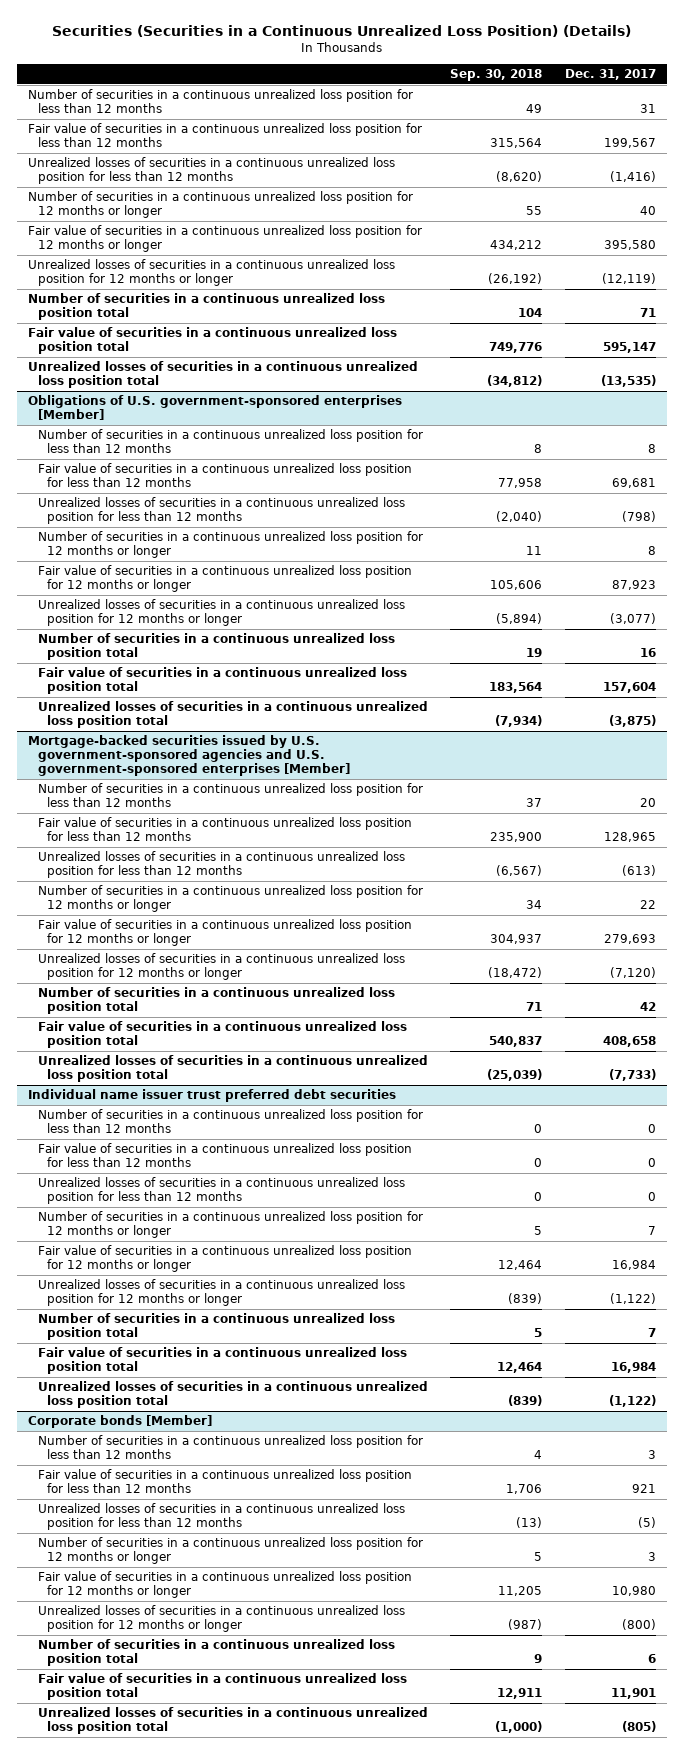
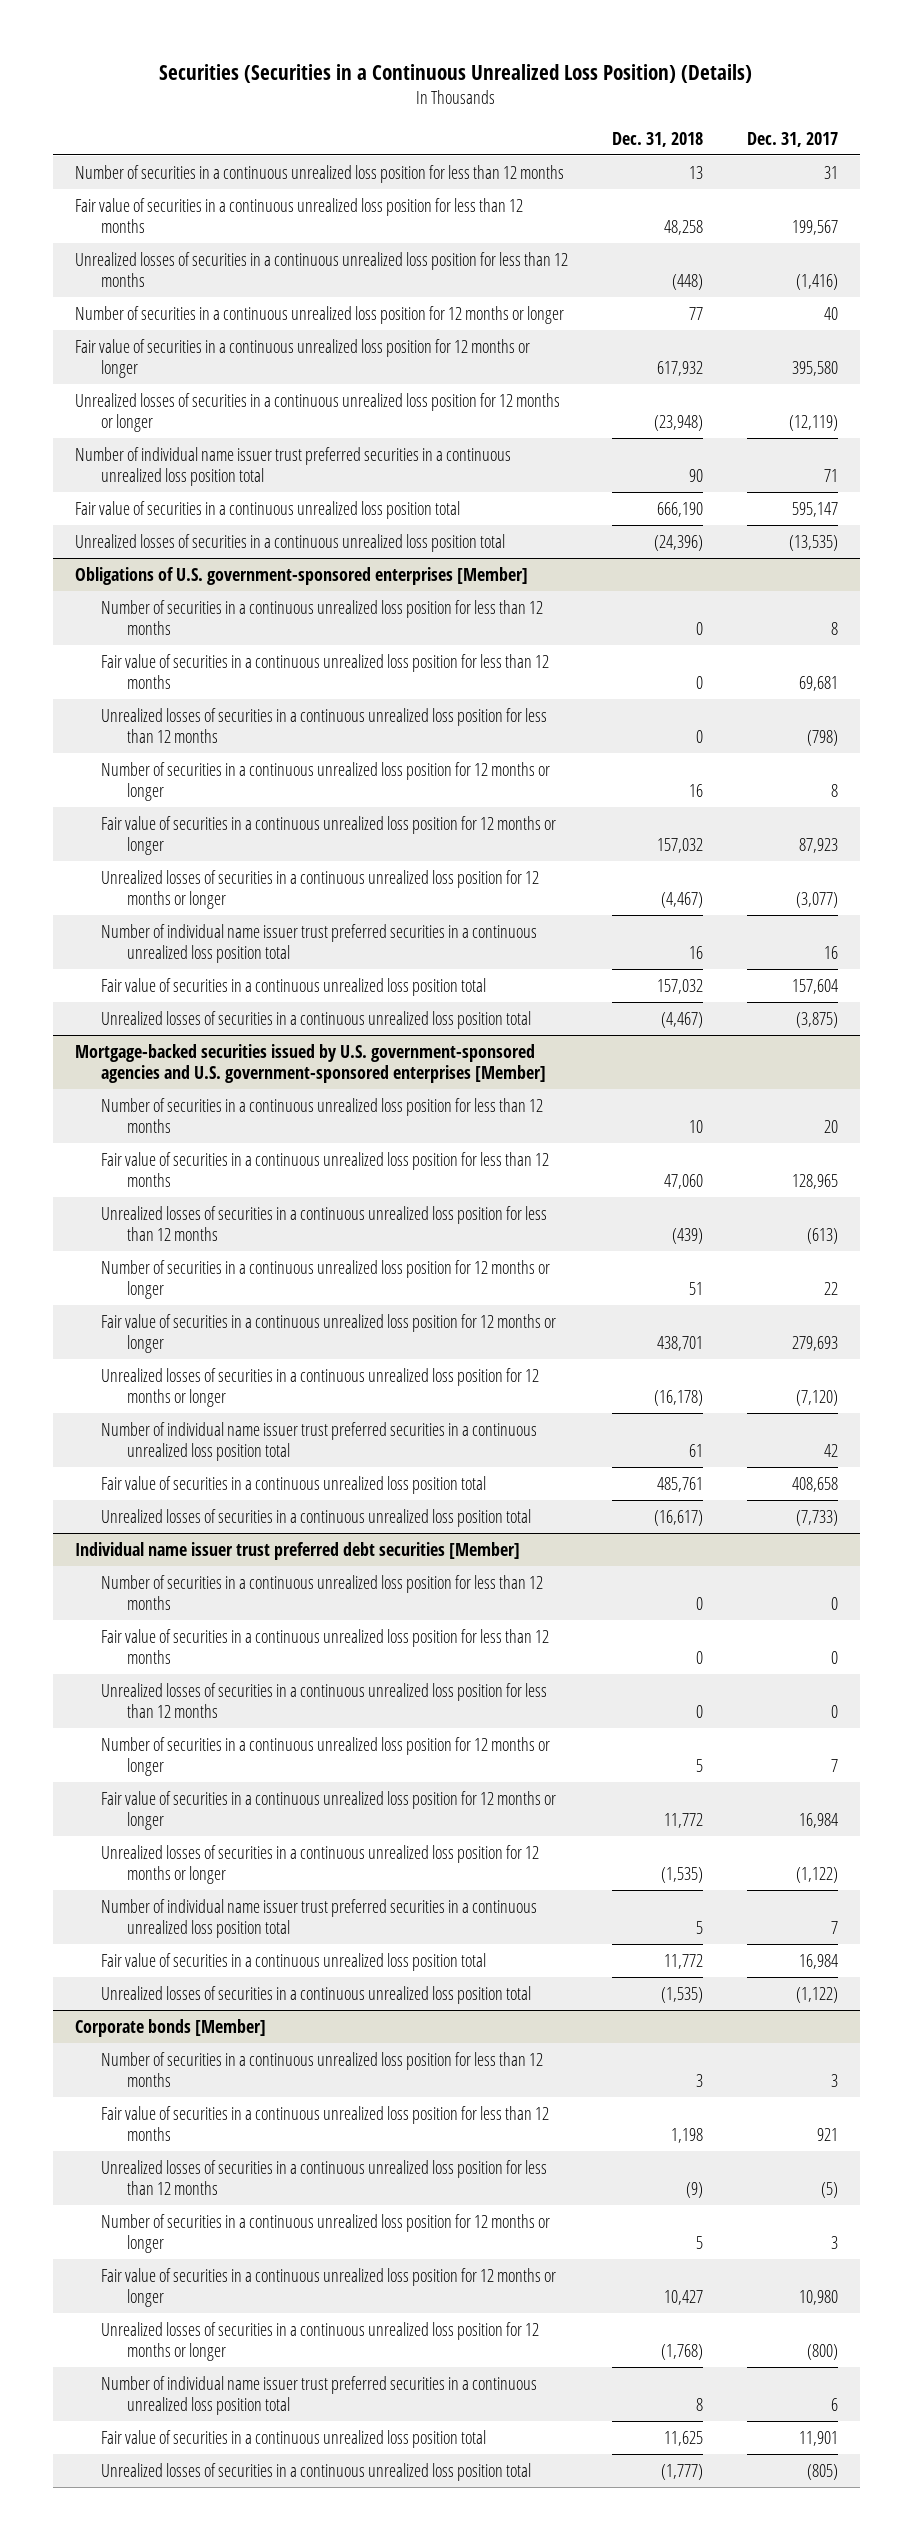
[450,69,543,82] Sep. 30, 2018 -> none
none -> [611,131,703,147] Dec. 31, 2018
[27,293,385,321] Number of securities in a continuous unrealized loss position total -> [74,446,511,486] Number of individual name issuer trust preferred securities in a continuous unrealized loss position total
[37,633,395,661] Number of securities in a continuous unrealized loss position total -> [101,923,538,963] Number of individual name issuer trust preferred securities in a continuous unrealized loss position total
[37,987,395,1015] Number of securities in a continuous unrealized loss position total -> [101,1421,538,1461] Number of individual name issuer trust preferred securities in a continuous unrealized loss position total
[27,1089,396,1103] Individual name issuer trust preferred debt securities -> [74,1541,520,1560] Individual name issuer trust preferred debt securities [Member]
[37,1313,395,1341] Number of securities in a continuous unrealized loss position total -> [101,1898,538,1938] Number of individual name issuer trust preferred securities in a continuous unrealized loss position total
[37,1639,395,1667] Number of securities in a continuous unrealized loss position total -> [101,2375,538,2415] Number of individual name issuer trust preferred securities in a continuous unrealized loss position total

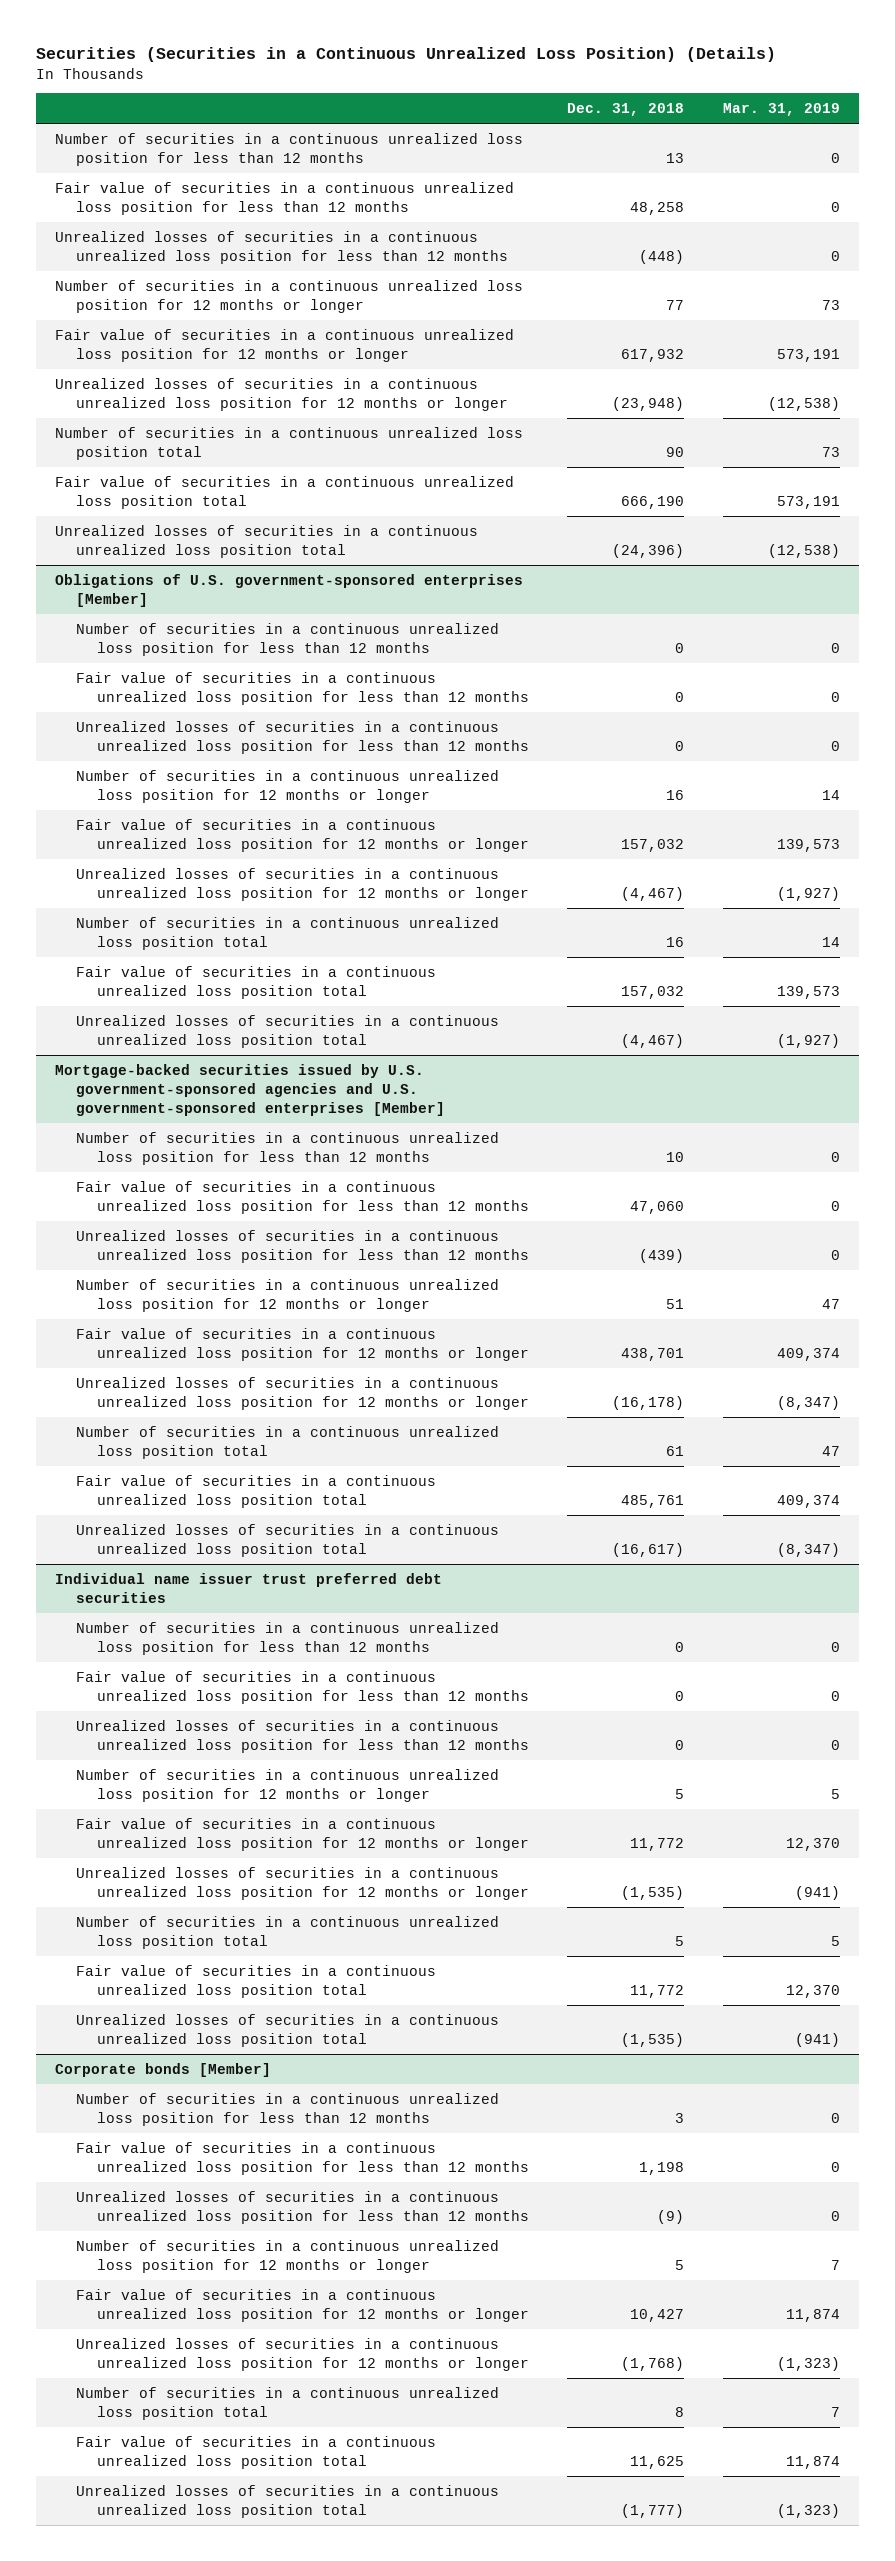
[746,131,838,147] Dec. 31, 2017 -> none
none -> [722,103,840,117] Mar. 31, 2019
[74,446,511,486] Number of individual name issuer trust preferred securities in a continuous unrealized loss position total -> [55,426,524,460] Number of securities in a continuous unrealized loss position total
[101,923,538,963] Number of individual name issuer trust preferred securities in a continuous unrealized loss position total -> [76,916,500,950] Number of securities in a continuous unrealized loss position total
[101,1421,538,1461] Number of individual name issuer trust preferred securities in a continuous unrealized loss position total -> [76,1425,500,1459] Number of securities in a continuous unrealized loss position total
[74,1541,520,1560] Individual name issuer trust preferred debt securities [Member] -> [55,1572,443,1603] Individual name issuer trust preferred debt securities
[101,1898,538,1938] Number of individual name issuer trust preferred securities in a continuous unrealized loss position total -> [76,1915,500,1949] Number of securities in a continuous unrealized loss position total
[101,2375,538,2415] Number of individual name issuer trust preferred securities in a continuous unrealized loss position total -> [76,2386,500,2420] Number of securities in a continuous unrealized loss position total

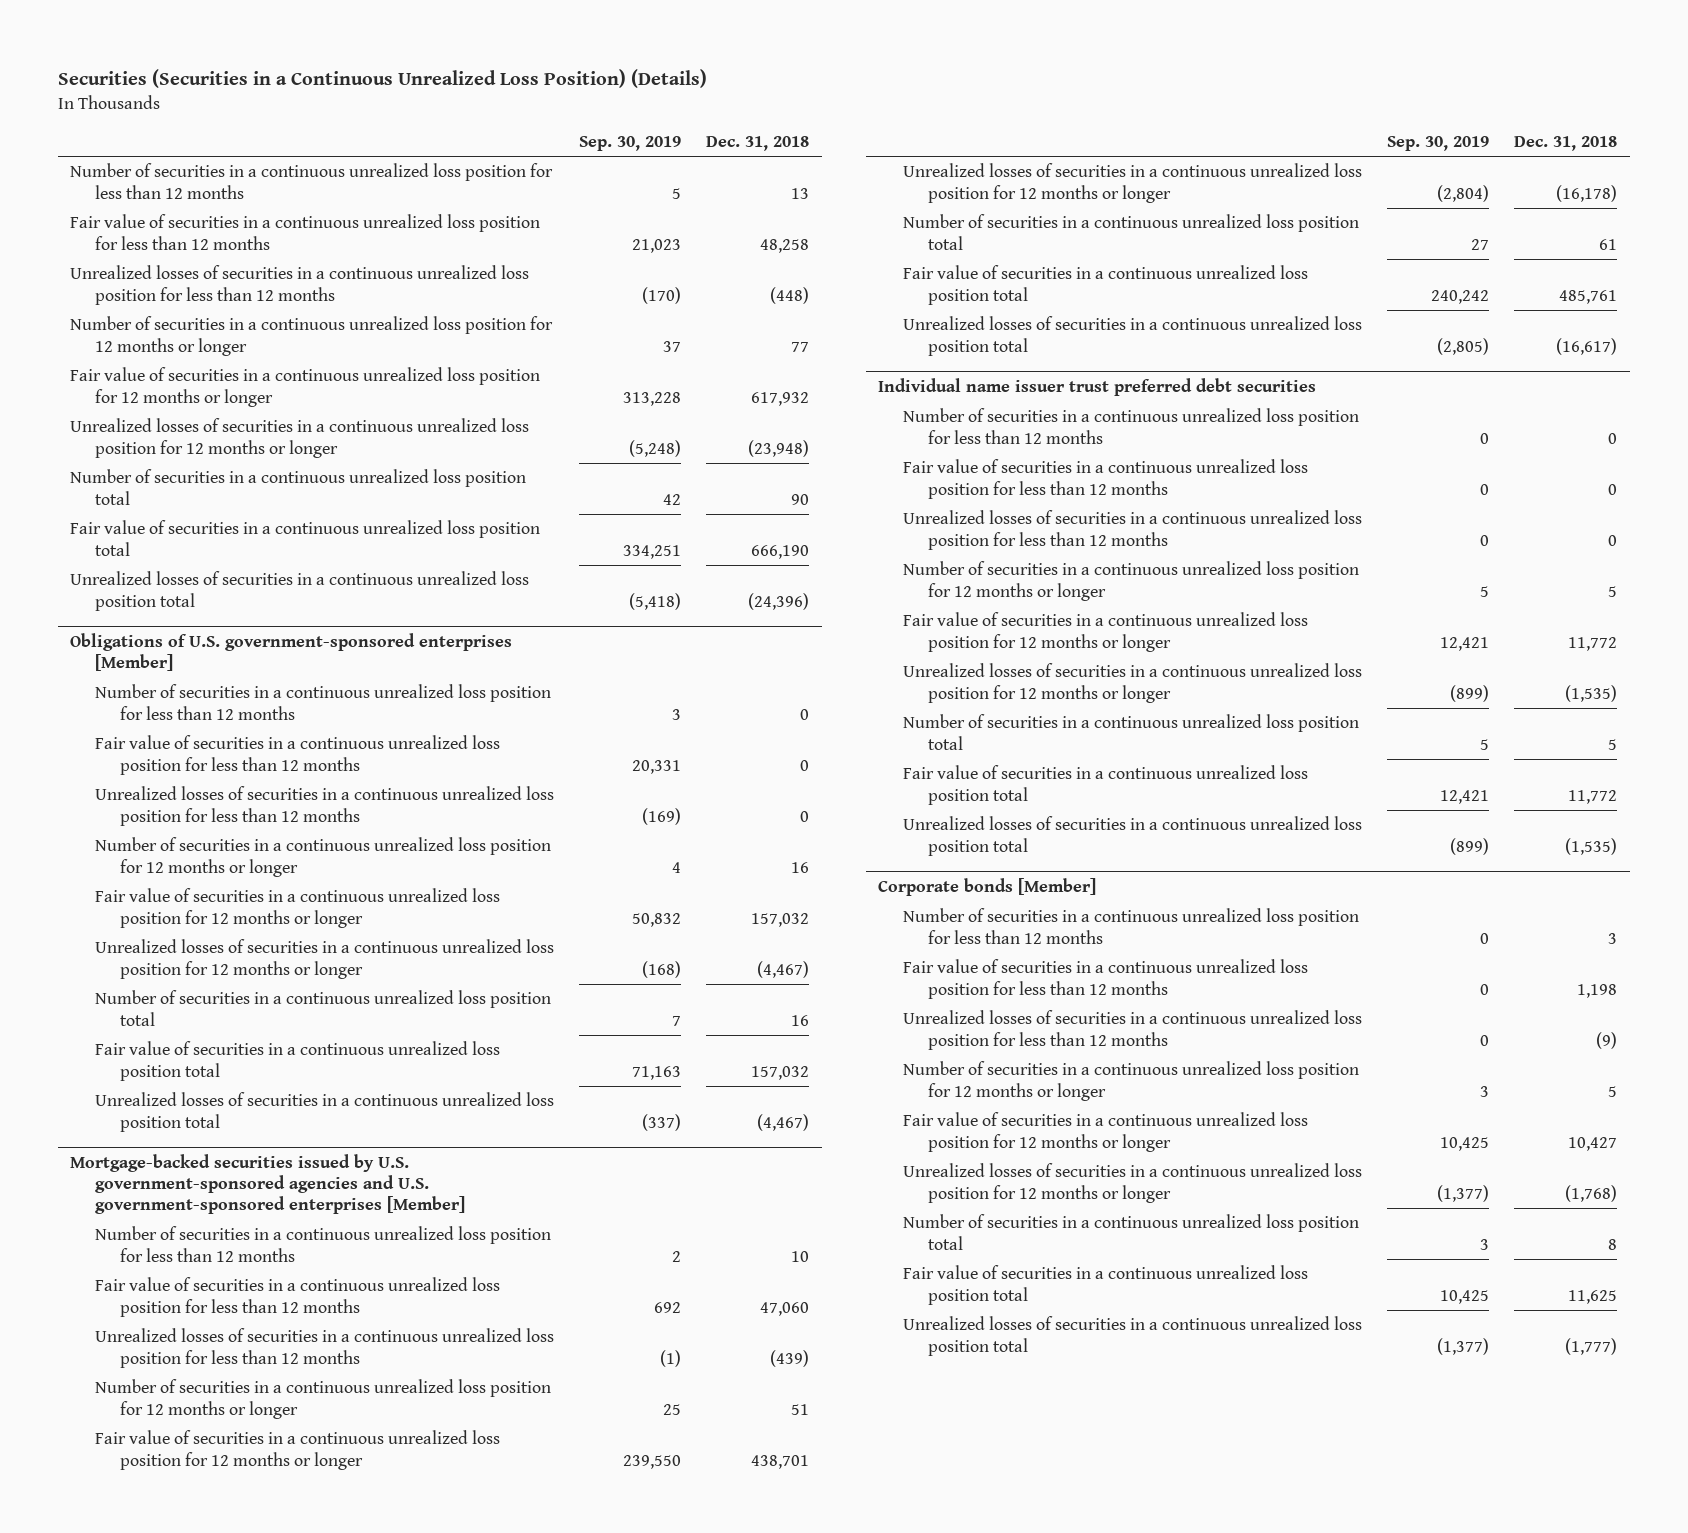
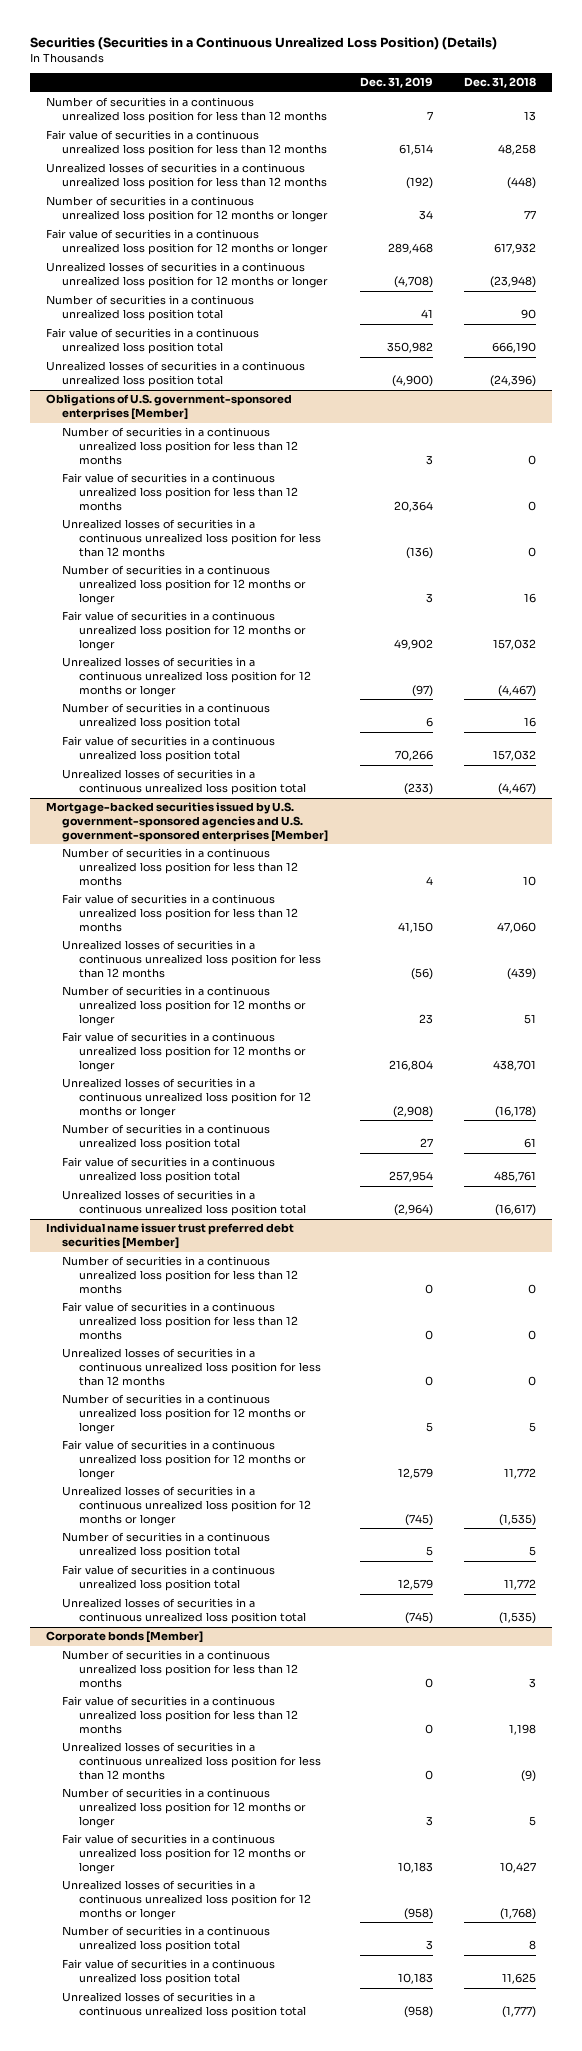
[579,135,682,151] Sep. 30, 2019 -> none
none -> [359,77,433,89] Dec. 31, 2019
[878,378,1317,397] Individual name issuer trust preferred debt securities -> [45,1223,294,1250] Individual name issuer trust preferred debt securities [Member]

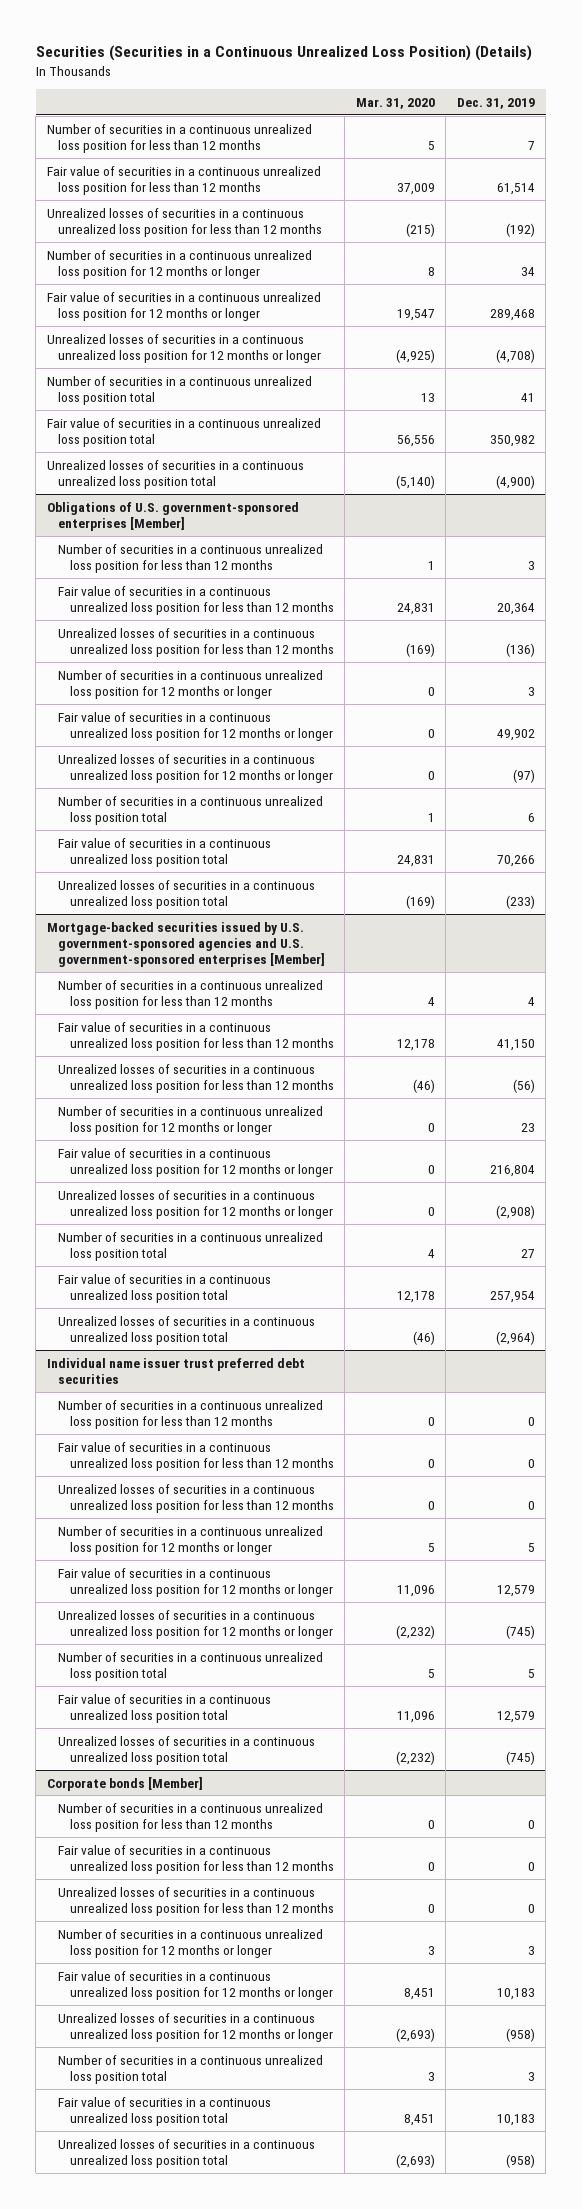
[463,77,536,89] Dec. 31, 2018 -> none
none -> [355,97,435,109] Mar. 31, 2020
[45,1223,294,1250] Individual name issuer trust preferred debt securities [Member] -> [46,1357,305,1385] Individual name issuer trust preferred debt securities

